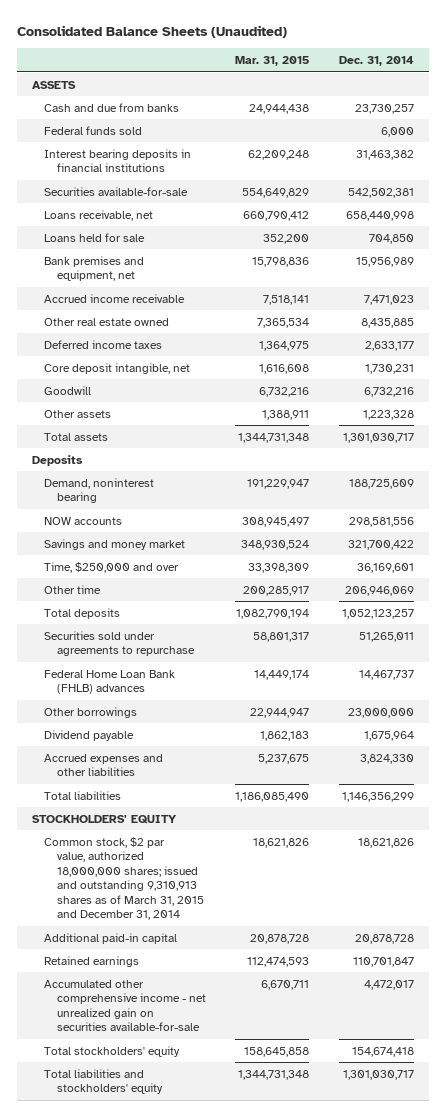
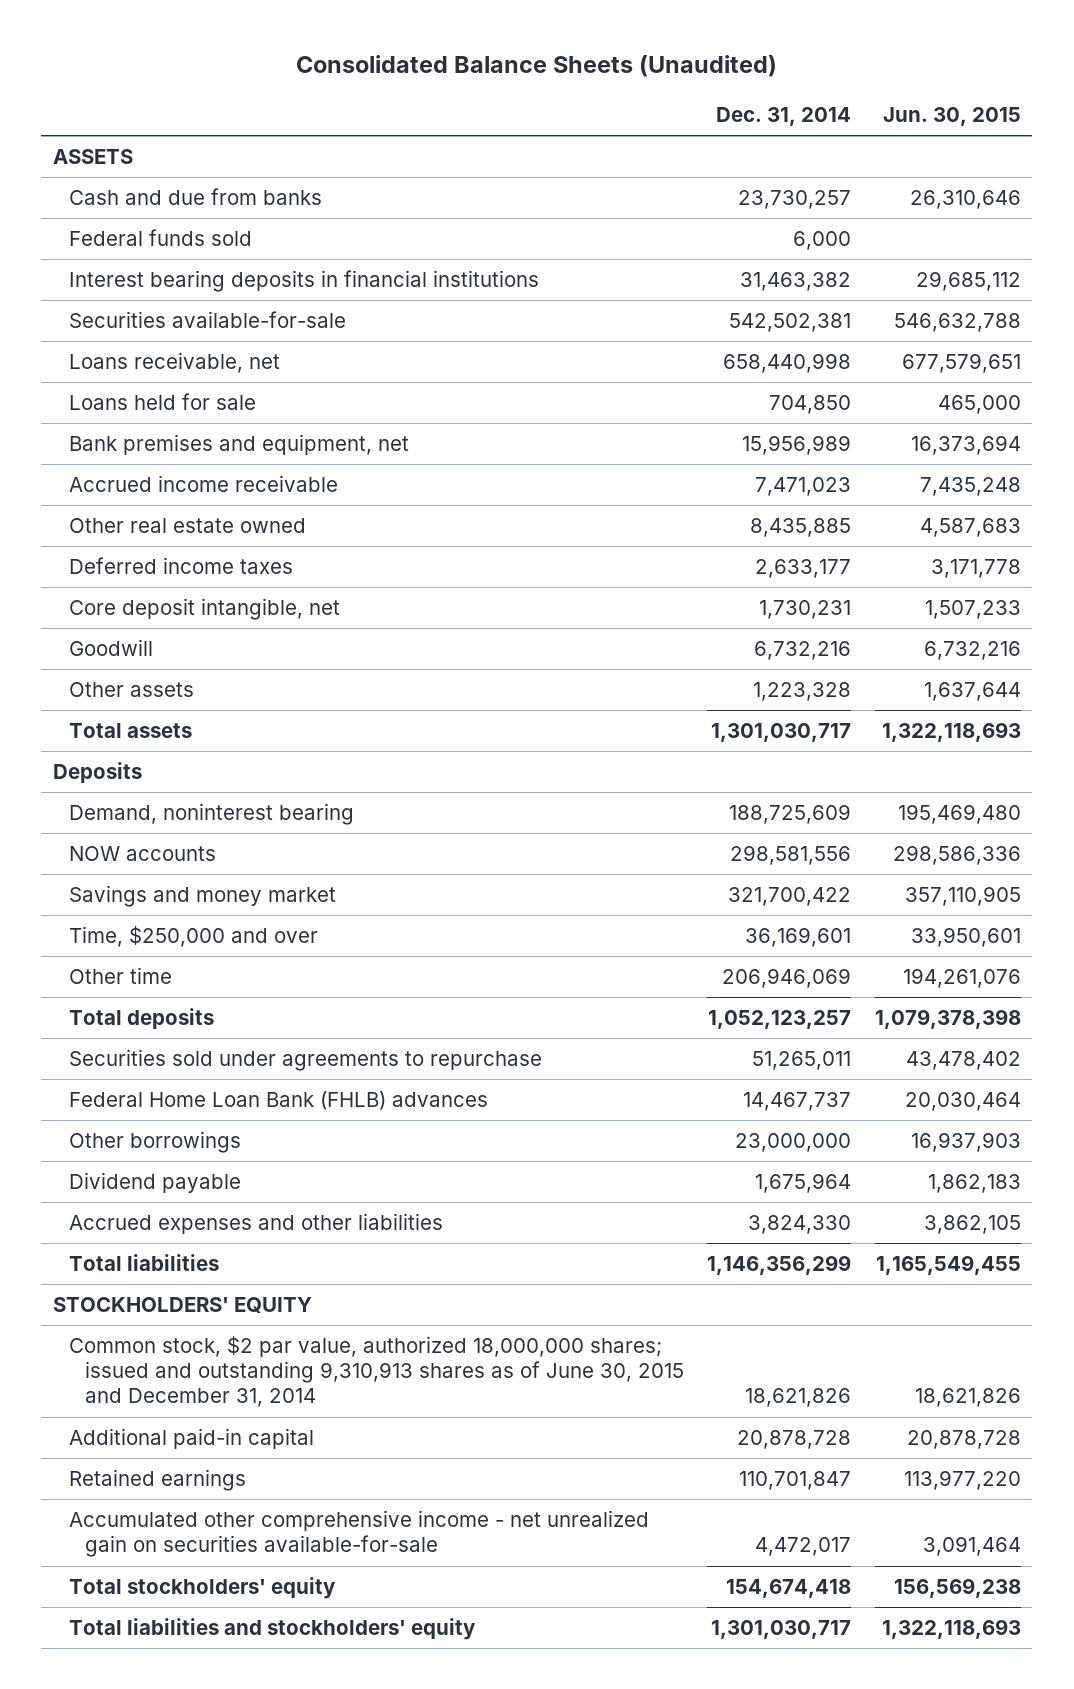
[235,56,310,67] Mar. 31, 2015 -> none
none -> [882,106,1021,126] Jun. 30, 2015
[44,836,204,921] Common stock, $2 par value, authorized 18,000,000 shares; issued and outstanding 9,310,913 shares as of March 31, 2015 and December 31, 2014 -> [68,1336,684,1408] Common stock, $2 par value, authorized 18,000,000 shares; issued and outstanding 9,310,913 shares as of June 30, 2015 and December 31, 2014

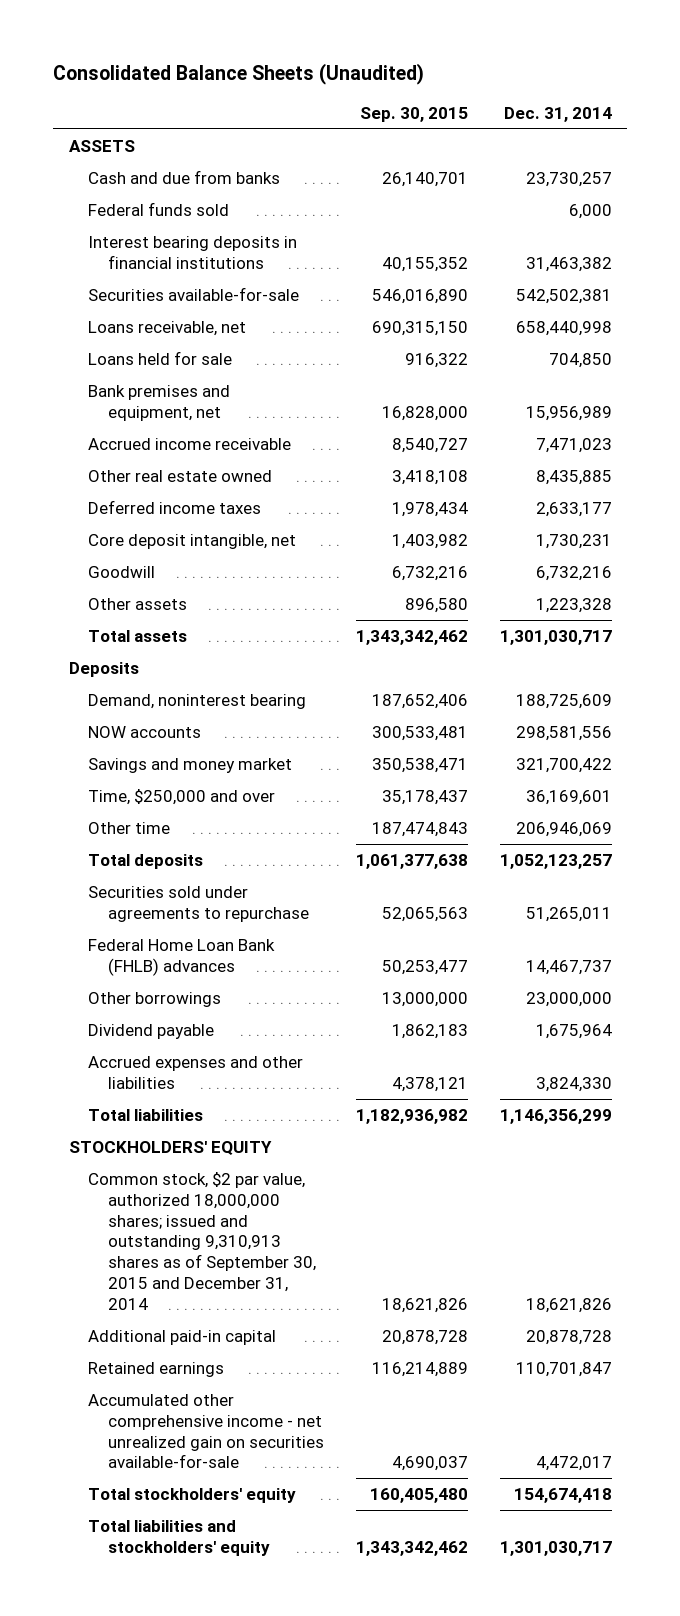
[882,106,1021,126] Jun. 30, 2015 -> none
none -> [359,106,468,122] Sep. 30, 2015
[68,1336,684,1408] Common stock, $2 par value, authorized 18,000,000 shares; issued and outstanding 9,310,913 shares as of June 30, 2015 and December 31, 2014 -> [88,1172,316,1310] Common stock, $2 par value, authorized 18,000,000 shares; issued and outstanding 9,310,913 shares as of September 30, 2015 and December 31, 2014

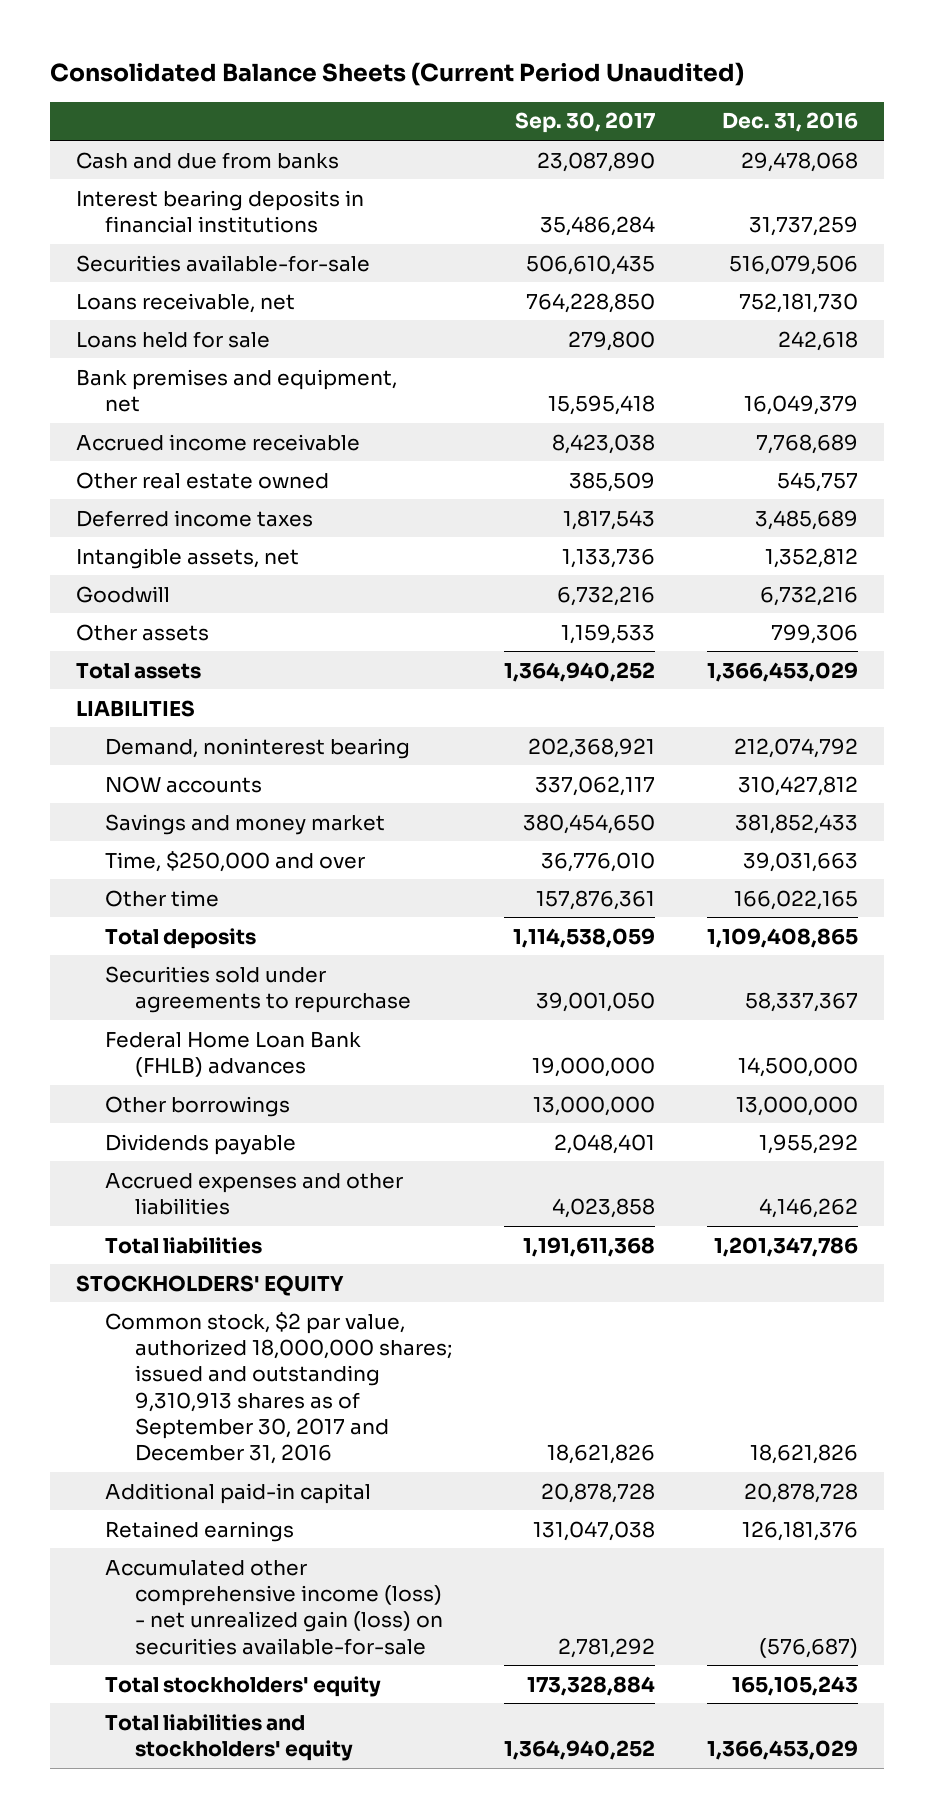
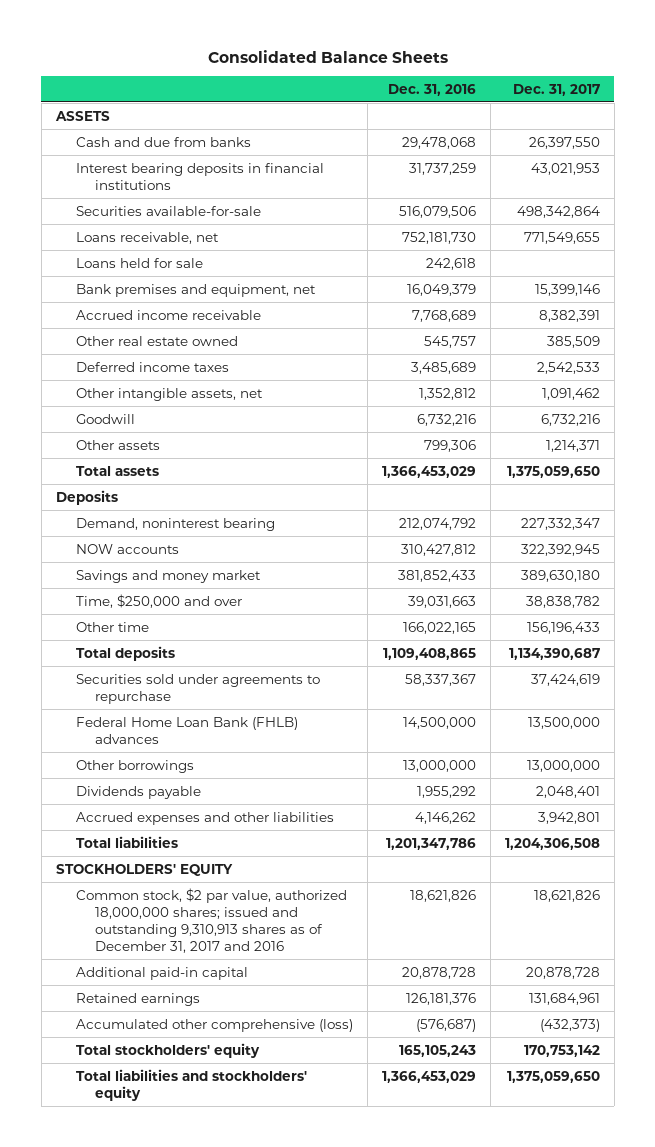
[49,62,744,87] Consolidated Balance Sheets (Current Period Unaudited) -> [207,49,448,63] Consolidated Balance Sheets
[514,112,655,134] Sep. 30, 2017 -> none
none -> [512,83,600,96] Dec. 31, 2017
none -> [54,110,110,121] ASSETS
[75,547,299,569] Intangible assets, net -> [75,387,263,401] Other intangible assets, net
[75,699,195,717] LIABILITIES -> none
none -> [55,489,118,505] Deposits
[105,1311,452,1465] Common stock, $2 par value, authorized 18,000,000 shares; issued and outstanding 9,310,913 shares as of September 30, 2017 and December 31, 2016 -> [75,887,347,953] Common stock, $2 par value, authorized 18,000,000 shares; issued and outstanding 9,310,913 shares as of December 31, 2017 and 2016
[105,1559,443,1655] Accumulated other comprehensive income (loss) - net unrealized gain (loss) on securities available-for-sale -> [75,1018,353,1032] Accumulated other comprehensive (loss)

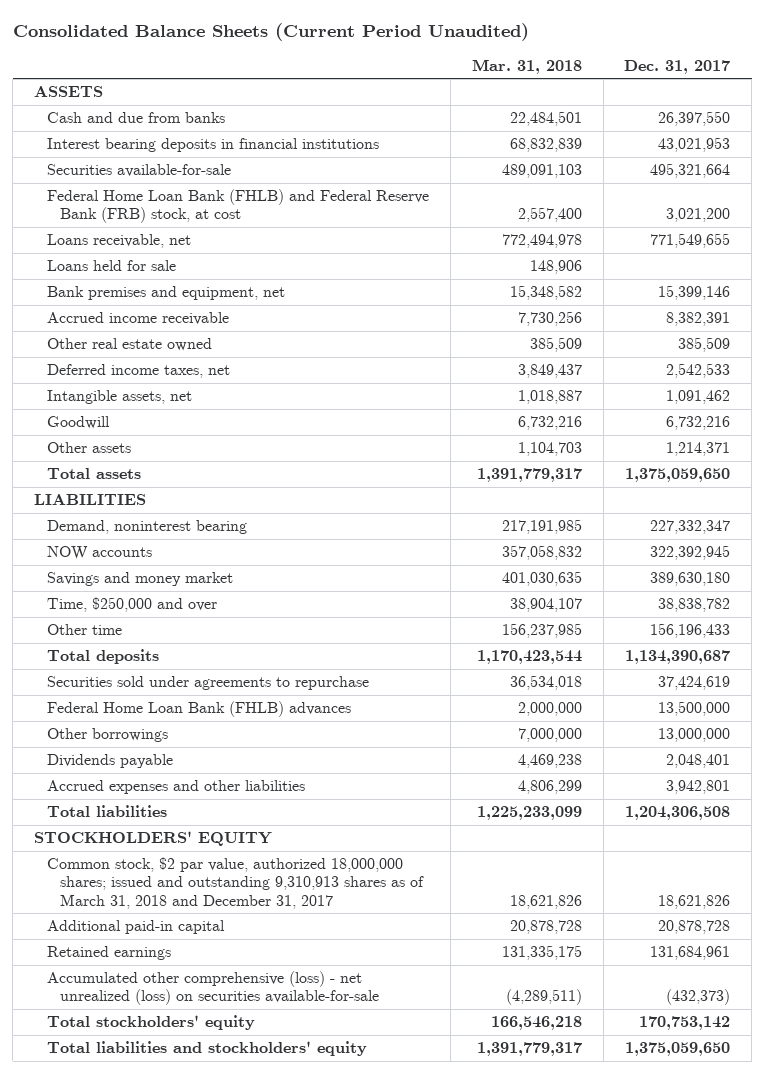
[207,49,448,63] Consolidated Balance Sheets -> [12,22,529,41] Consolidated Balance Sheets (Current Period Unaudited)
[387,83,476,96] Dec. 31, 2016 -> none
none -> [471,58,582,74] Mar. 31, 2018
[516,205,600,218] 498,342,864 -> [650,163,731,179] 495,321,664
none -> [46,189,429,224] Federal Home Loan Bank (FHLB) and Federal Reserve Bank (FRB) stock, at cost
[75,361,229,372] Deferred income taxes -> [46,364,230,379] Deferred income taxes, net
[75,387,263,401] Other intangible assets, net -> [46,390,192,405] Intangible assets, net
[55,489,118,505] Deposits -> none
none -> [34,494,147,506] LIABILITIES
[75,887,347,953] Common stock, $2 par value, authorized 18,000,000 shares; issued and outstanding 9,310,913 shares as of December 31, 2017 and 2016 -> [46,857,424,909] Common stock, $2 par value, authorized 18,000,000 shares; issued and outstanding 9,310,913 shares as of March 31, 2018 and December 31, 2017
[75,1018,353,1032] Accumulated other comprehensive (loss) -> [46,971,379,1006] Accumulated other comprehensive (loss) - net unrealized (loss) on securities available-for-sale

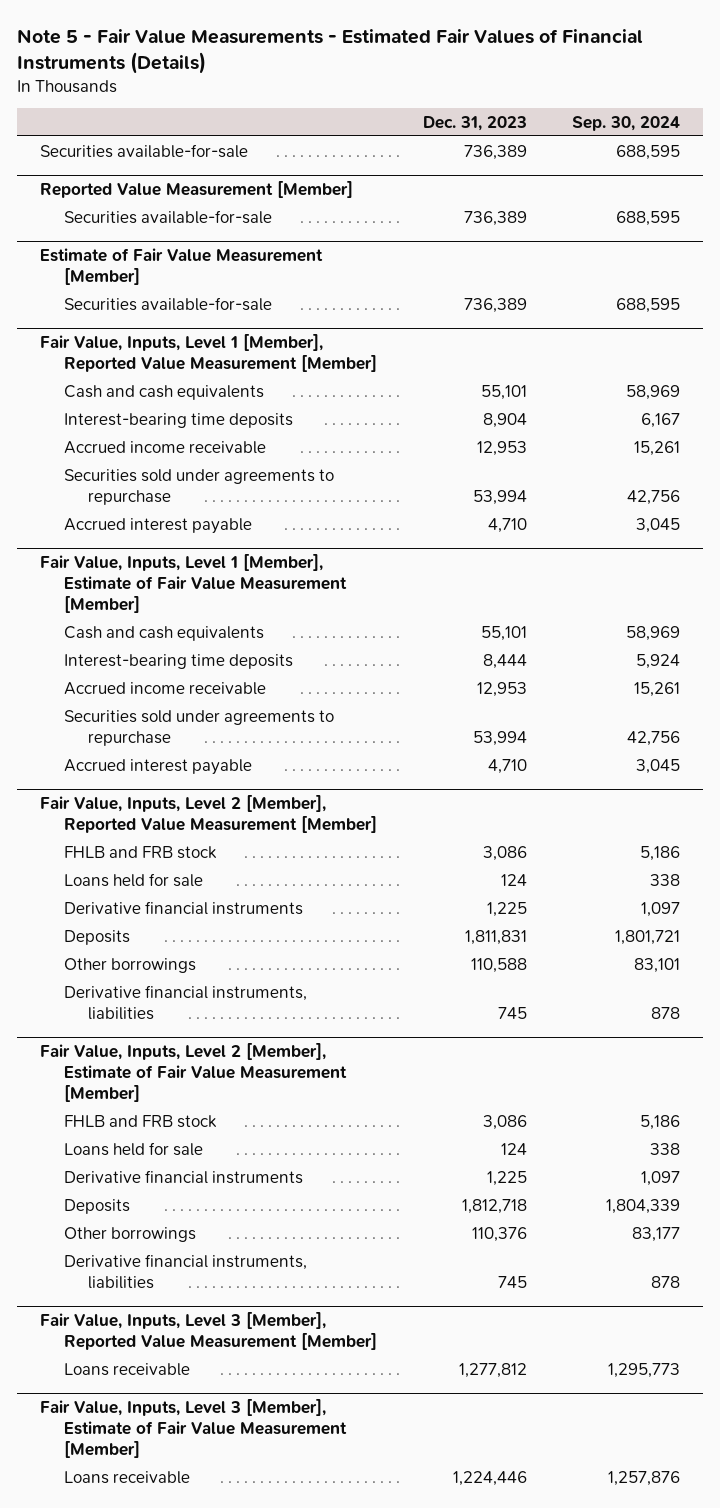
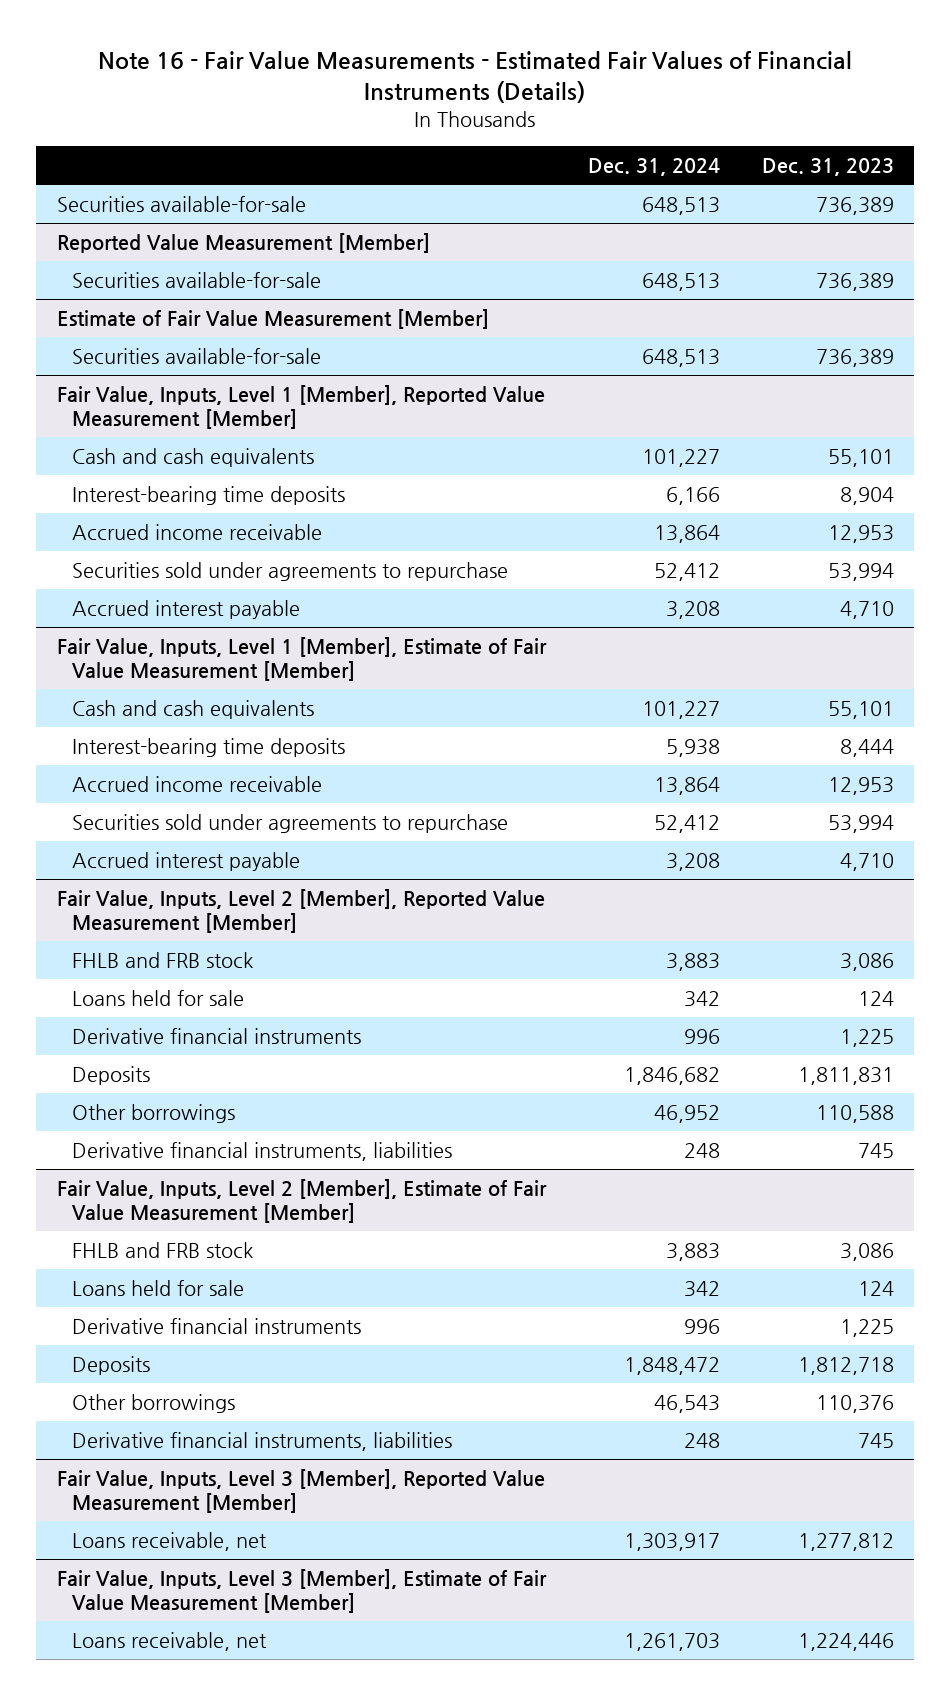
[16,28,643,74] Note 5 - Fair Value Measurements - Estimated Fair Values of Financial Instruments (Details) -> [98,50,853,103] Note 16 - Fair Value Measurements - Estimated Fair Values of Financial Instruments (Details)
[572,115,681,131] Sep. 30, 2024 -> none
none -> [587,158,720,177] Dec. 31, 2024
[63,1362,190,1376] Loans receivable -> [71,1531,267,1551] Loans receivable, net
[63,1470,190,1484] Loans receivable -> [71,1631,267,1651] Loans receivable, net

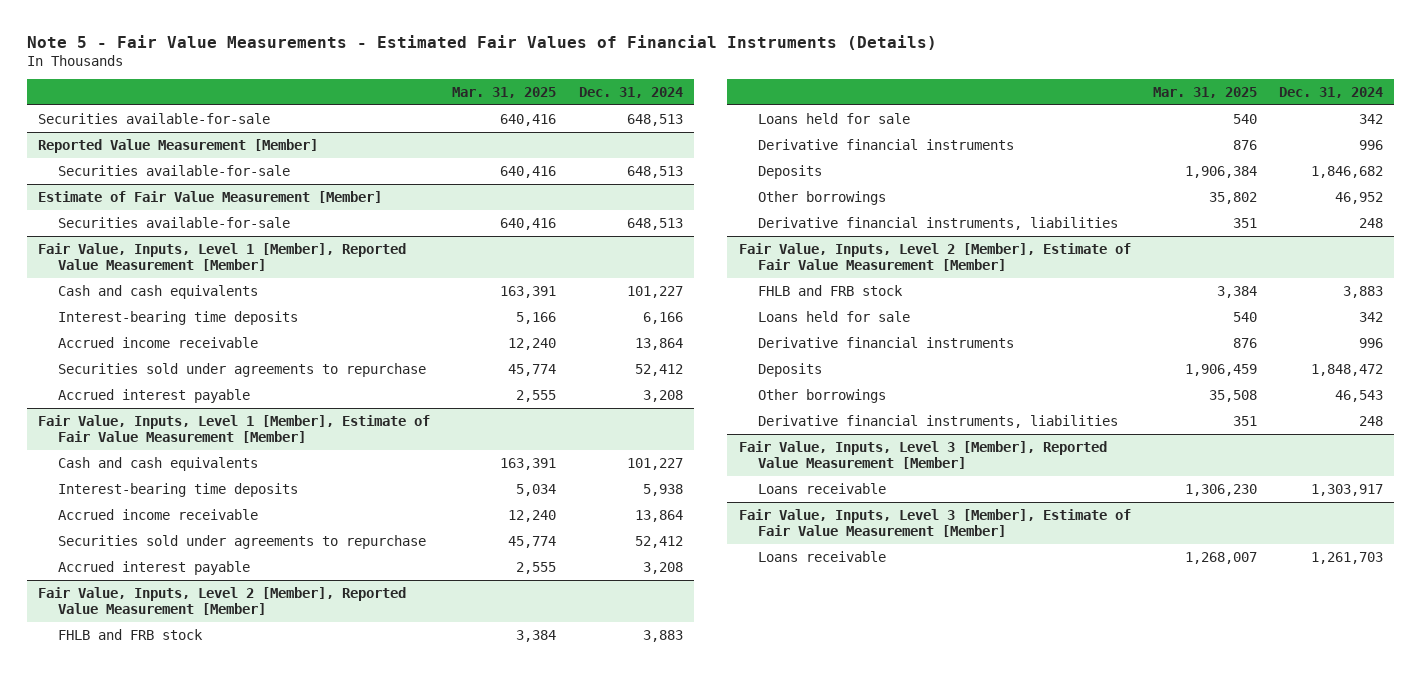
[98,50,853,103] Note 16 - Fair Value Measurements - Estimated Fair Values of Financial Instruments (Details) -> [26,34,937,50] Note 5 - Fair Value Measurements - Estimated Fair Values of Financial Instruments (Details)
[761,158,894,177] Dec. 31, 2023 -> none
none -> [452,86,557,98] Mar. 31, 2025
[71,1531,267,1551] Loans receivable, net -> [758,482,887,494] Loans receivable
[71,1631,267,1651] Loans receivable, net -> [758,550,887,562] Loans receivable

